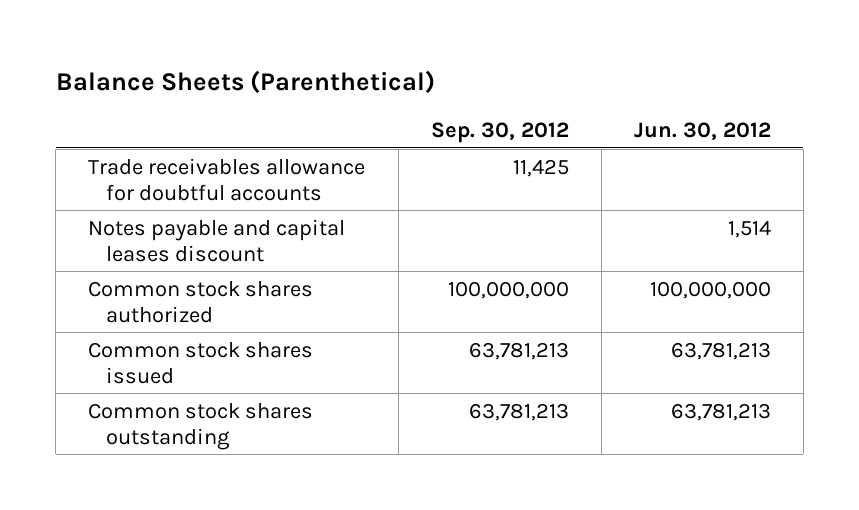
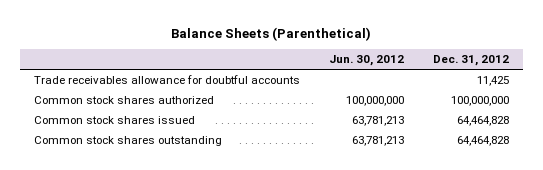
[430,121,569,143] Sep. 30, 2012 -> none
none -> [432,55,509,67] Dec. 31, 2012
[88,218,346,262] Notes payable and capital leases discount -> none

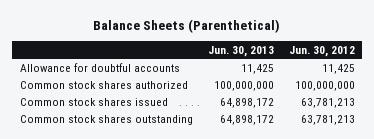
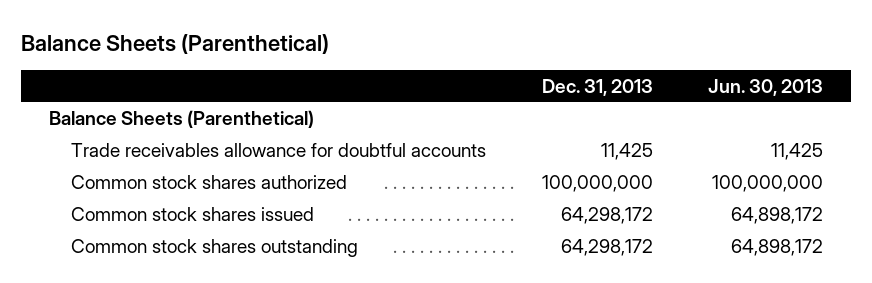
[288,45,355,57] Jun. 30, 2012 -> none
none -> [541,78,653,96] Dec. 31, 2013
none -> [48,109,314,128] Balance Sheets (Parenthetical)
[19,62,180,72] Allowance for doubtful accounts -> [71,142,487,157] Trade receivables allowance for doubtful accounts

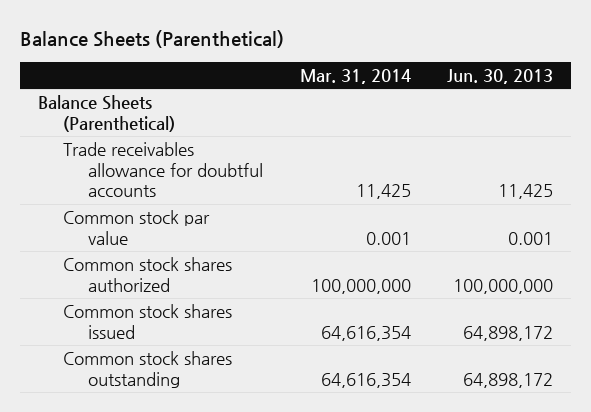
[541,78,653,96] Dec. 31, 2013 -> none
none -> [299,68,411,84] Mar. 31, 2014
none -> [63,209,211,245] Common stock par value

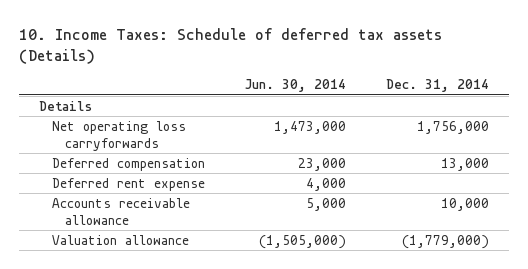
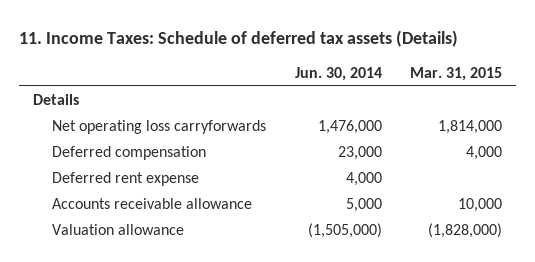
[18,27,442,65] 10. Income Taxes: Schedule of deferred tax assets (Details) -> [19,29,459,47] 11. Income Taxes: Schedule of deferred tax assets (Details)
[386,79,490,93] Dec. 31, 2014 -> none
none -> [409,66,502,81] Mar. 31, 2015
[274,120,347,134] 1,473,000 -> [317,120,382,135] 1,476,000

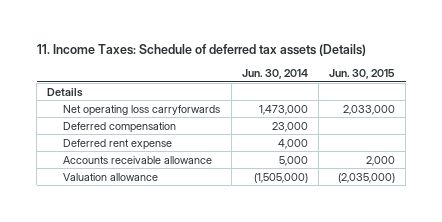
[409,66,502,81] Mar. 31, 2015 -> none
none -> [329,69,396,80] Jun. 30, 2015
[317,120,382,135] 1,476,000 -> [258,104,308,115] 1,473,000

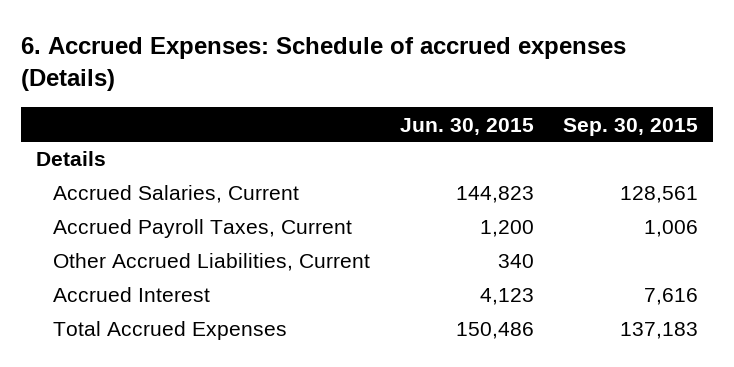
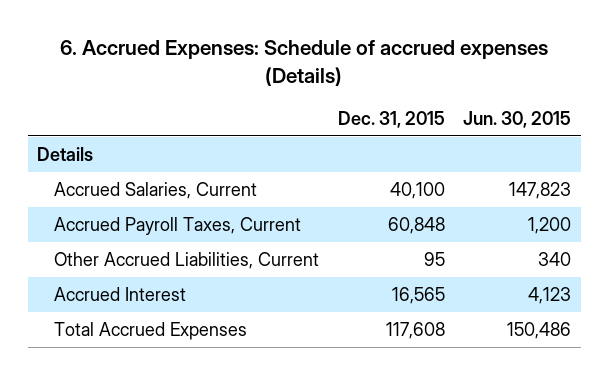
[563,117,699,136] Sep. 30, 2015 -> none
none -> [337,110,445,128] Dec. 31, 2015
[455,186,534,204] 144,823 -> [509,181,572,199] 147,823

